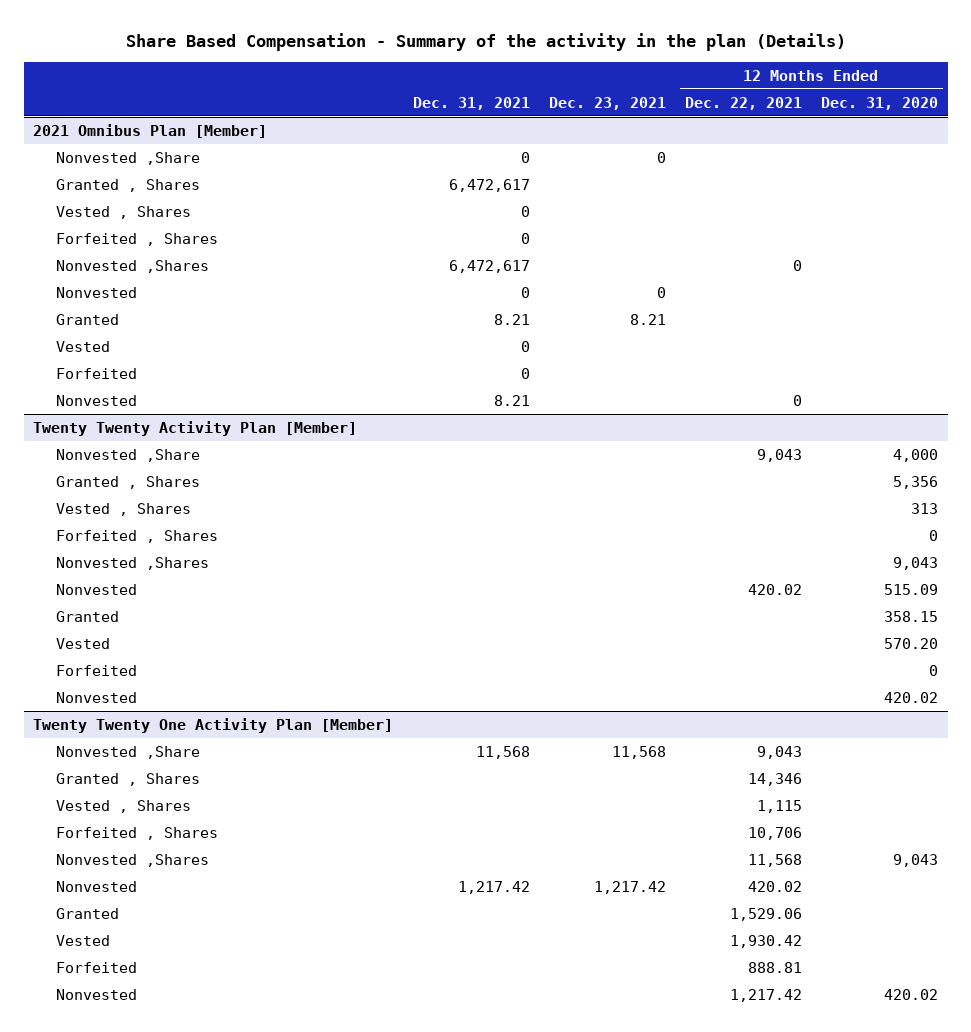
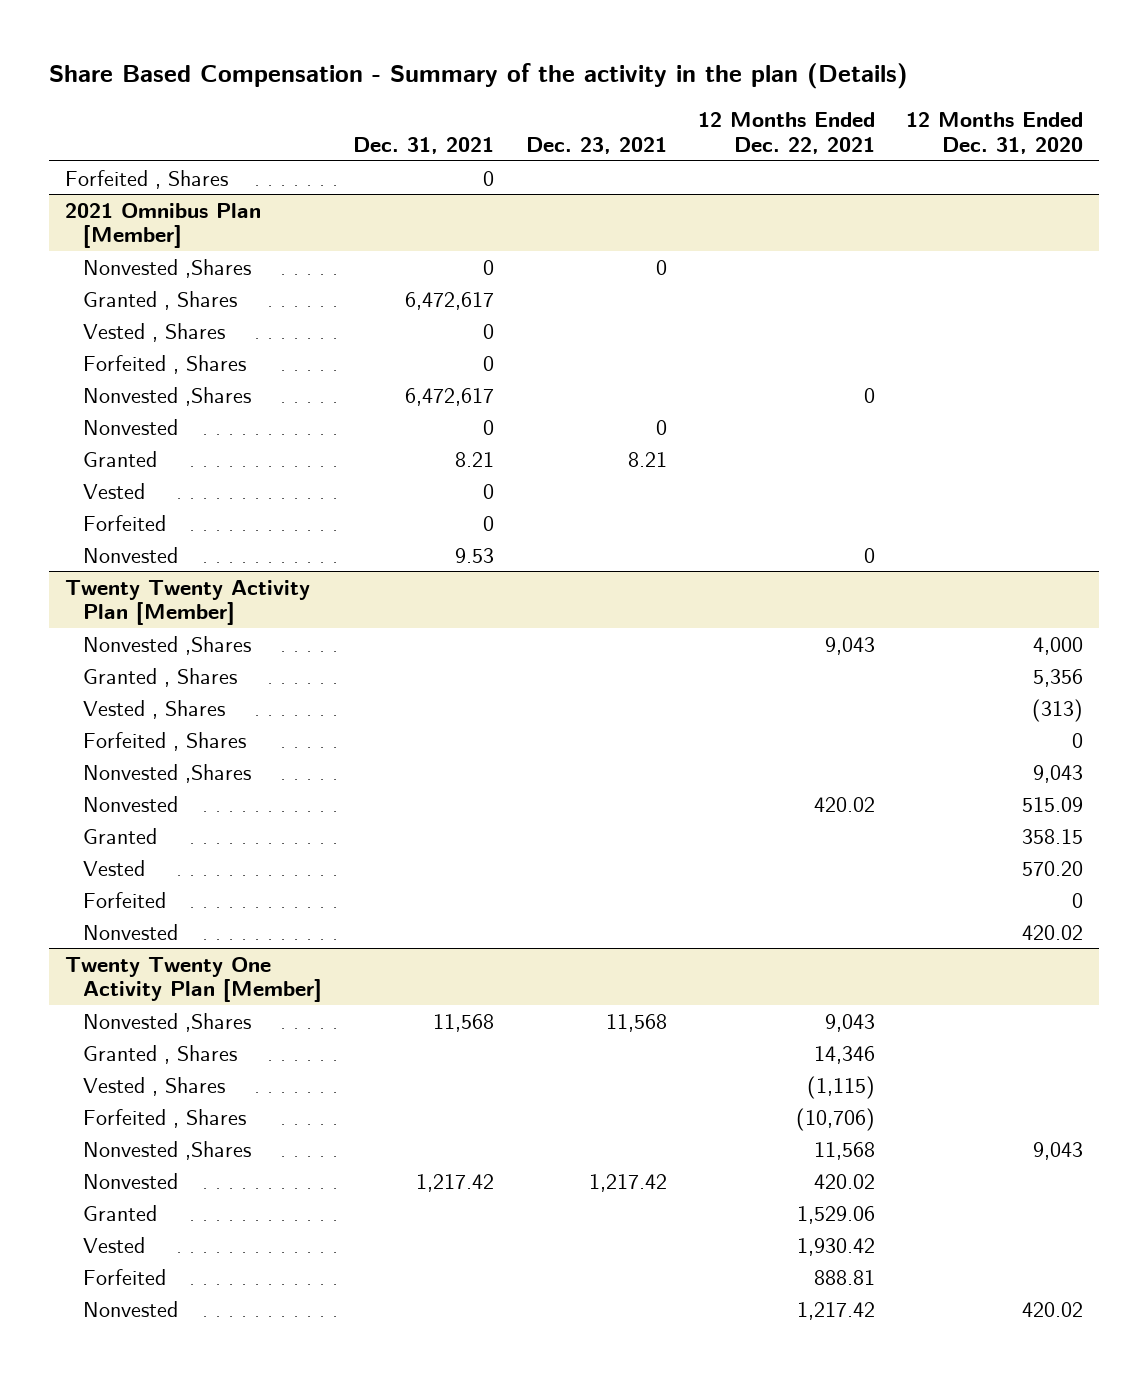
none -> [64,169,228,189] Forfeited , Shares
[55,151,200,165] Nonvested ,Share -> [83,258,252,278] Nonvested ,Shares
[493,394,530,406] 8.21 -> [455,547,495,563] 9.53
[55,448,200,462] Nonvested ,Share -> [83,635,252,655] Nonvested ,Shares
[910,502,938,514] 313 -> [1032,698,1084,722] (313)
[55,745,200,759] Nonvested ,Share -> [83,1012,252,1032] Nonvested ,Shares
[756,799,802,813] 1,115 -> [807,1075,876,1099] (1,115)
[747,826,802,840] 10,706 -> [796,1107,876,1131] (10,706)

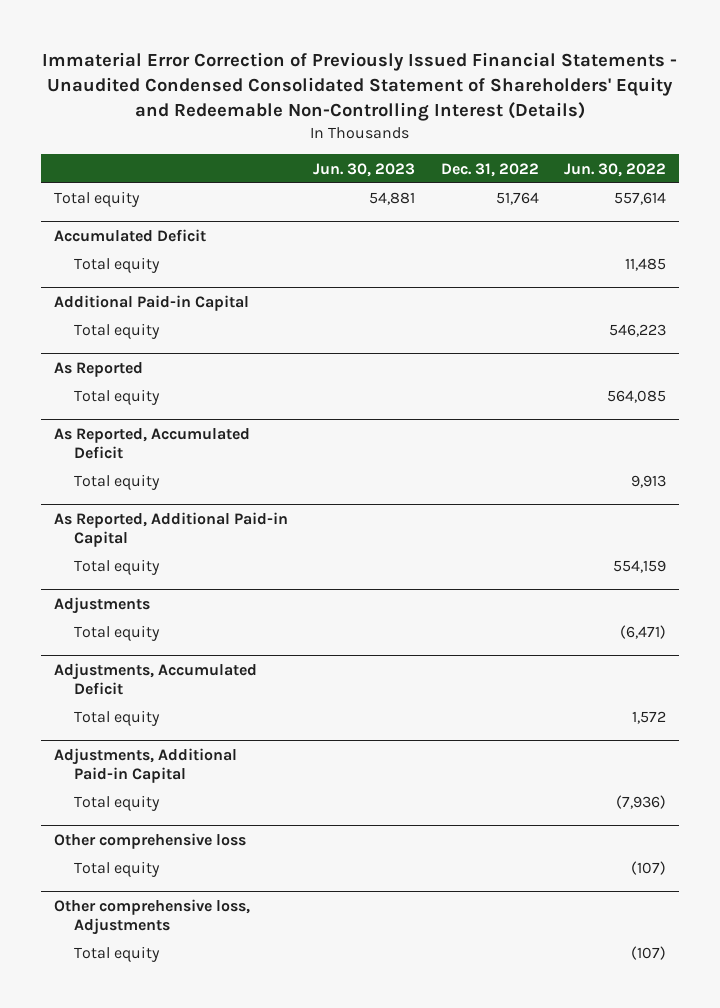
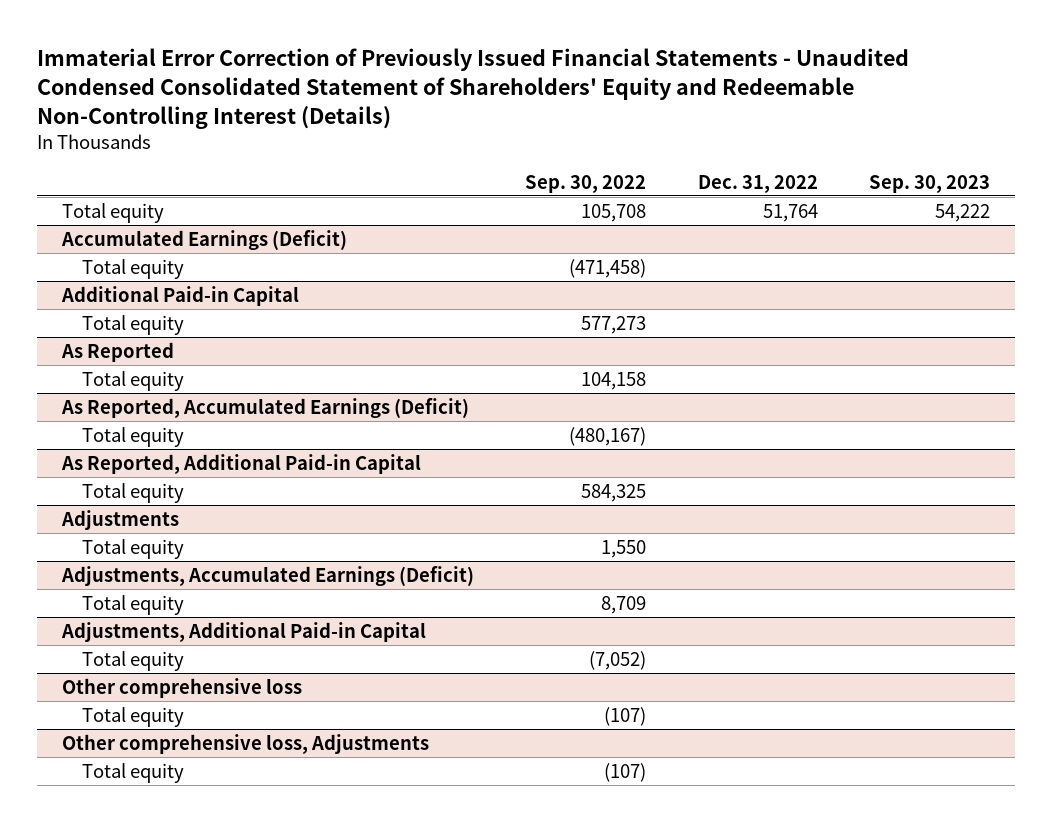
[313,162,416,177] Jun. 30, 2023 -> none
[564,162,667,177] Jun. 30, 2022 -> none
none -> [525,174,647,193] Sep. 30, 2022
none -> [868,174,990,193] Sep. 30, 2023
[54,228,207,242] Accumulated Deficit -> [61,229,348,250] Accumulated Earnings (Deficit)
[54,427,251,459] As Reported, Accumulated Deficit -> [61,397,470,418] As Reported, Accumulated Earnings (Deficit)
[54,662,258,695] Adjustments, Accumulated Deficit -> [61,565,475,586] Adjustments, Accumulated Earnings (Deficit)

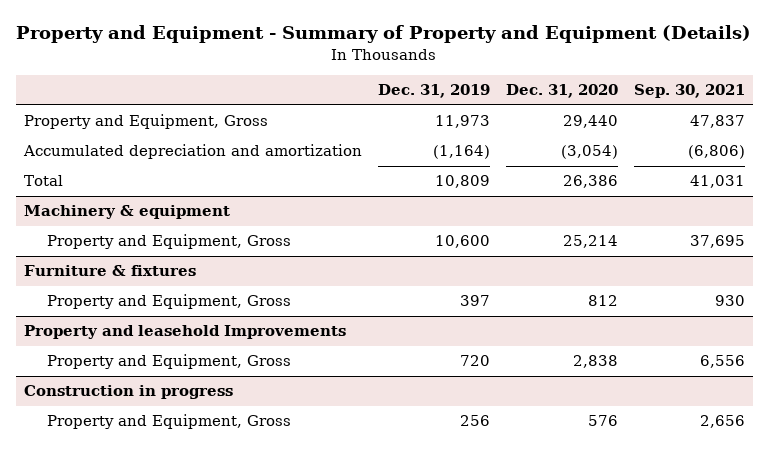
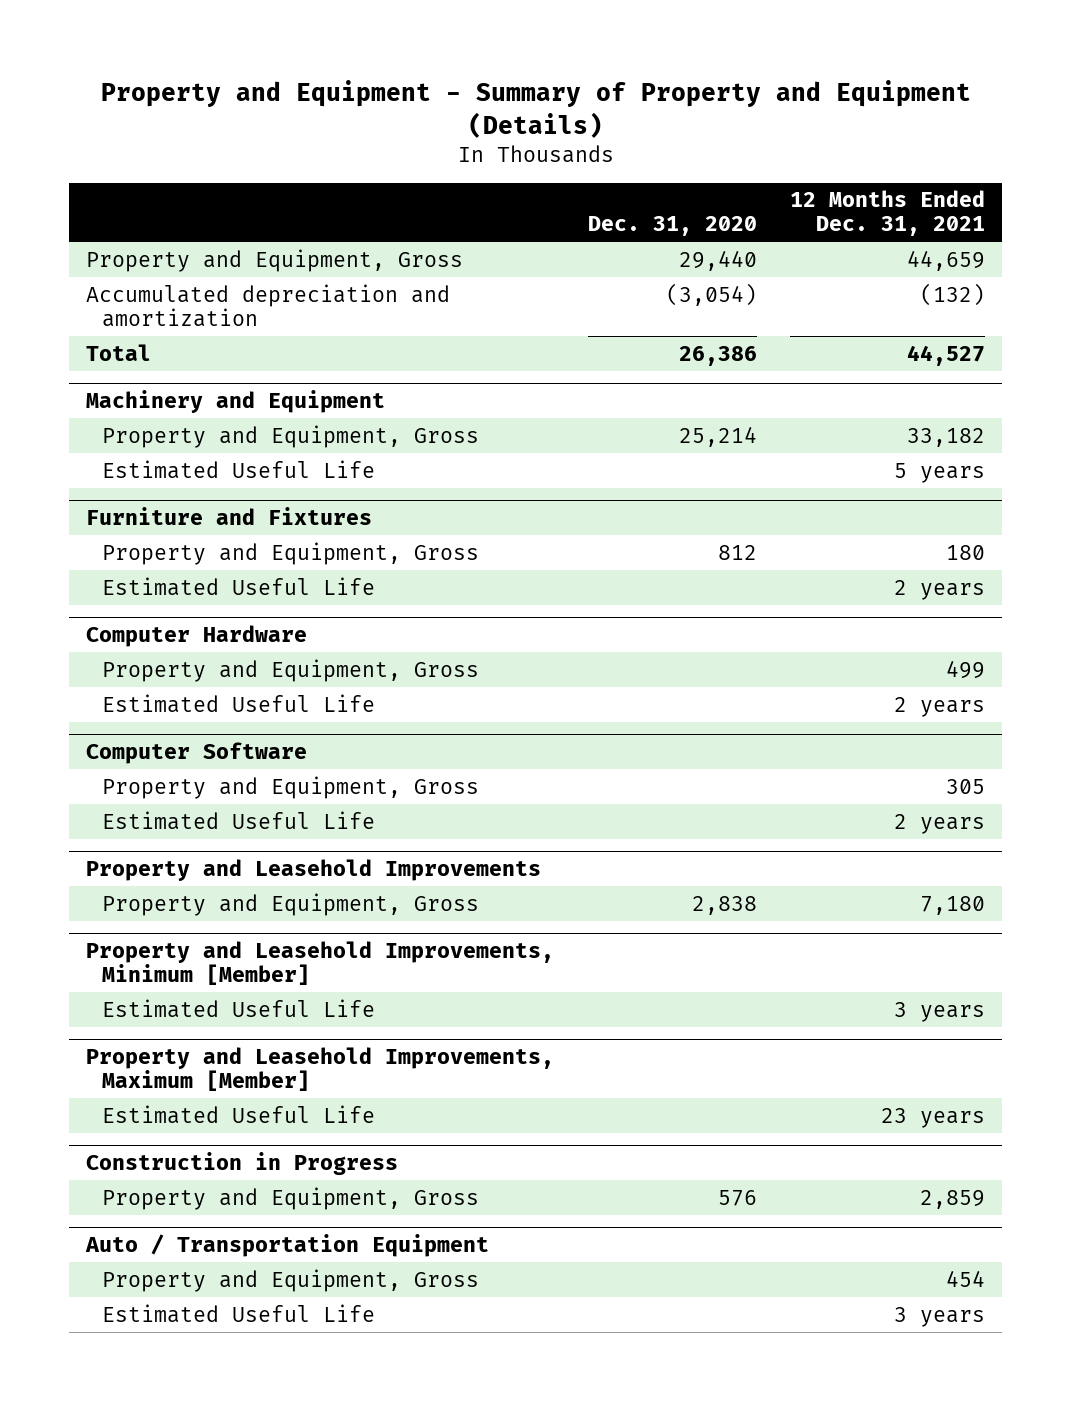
[377,84,490,99] Dec. 31, 2019 -> none
[633,84,745,99] Sep. 30, 2021 -> none
none -> [790,190,986,237] 12 Months Ended Dec. 31, 2021
[23,205,230,220] Machinery & equipment -> [85,389,385,413] Machinery and Equipment
none -> [101,459,375,479] Estimated Useful Life
[23,265,196,277] Furniture & fixtures -> [85,506,372,525] Furniture and Fixtures
none -> [101,576,375,596] Estimated Useful Life
none -> [85,624,307,647] Computer Hardware
none -> [101,658,479,682] Property and Equipment, Gross
none -> [101,693,375,713] Estimated Useful Life
none -> [85,741,307,764] Computer Software
none -> [101,775,479,799] Property and Equipment, Gross
none -> [101,810,375,830] Estimated Useful Life
[23,325,346,340] Property and leasehold Improvements -> [85,858,541,881] Property and Leasehold Improvements
none -> [85,940,554,985] Property and Leasehold Improvements, Minimum [Member]
none -> [101,998,375,1018] Estimated Useful Life
none -> [85,1046,554,1091] Property and Leasehold Improvements, Maximum [Member]
none -> [101,1104,375,1124] Estimated Useful Life
[23,385,233,400] Construction in progress -> [85,1151,398,1175] Construction in Progress
none -> [84,1233,489,1257] Auto / Transportation Equipment
none -> [101,1268,479,1292] Property and Equipment, Gross
none -> [101,1303,375,1323] Estimated Useful Life

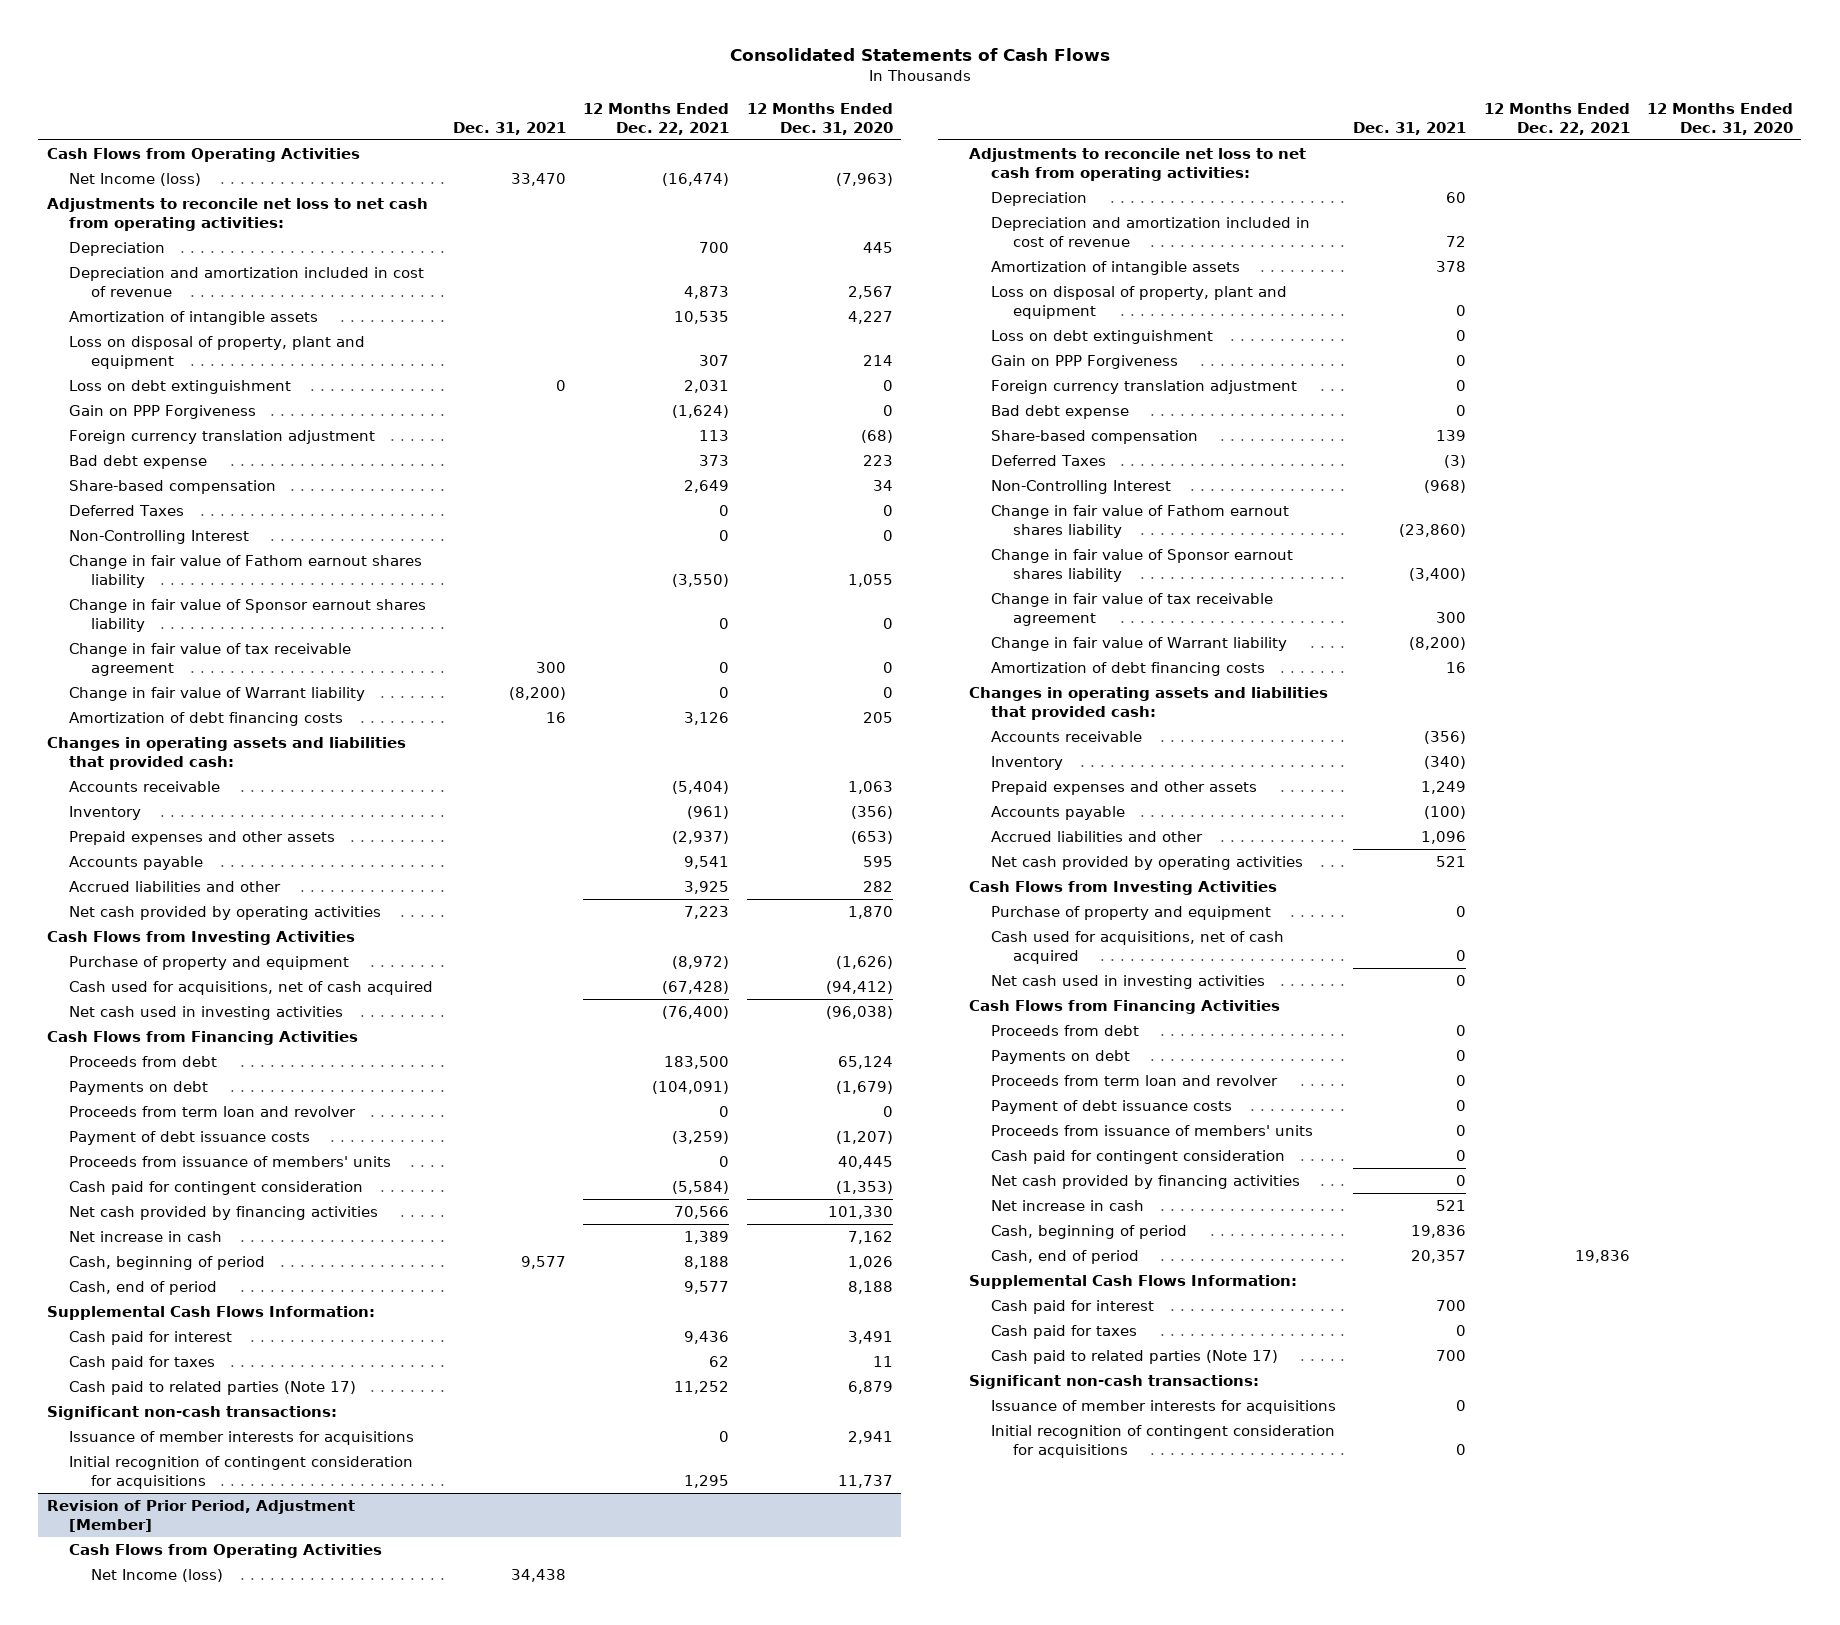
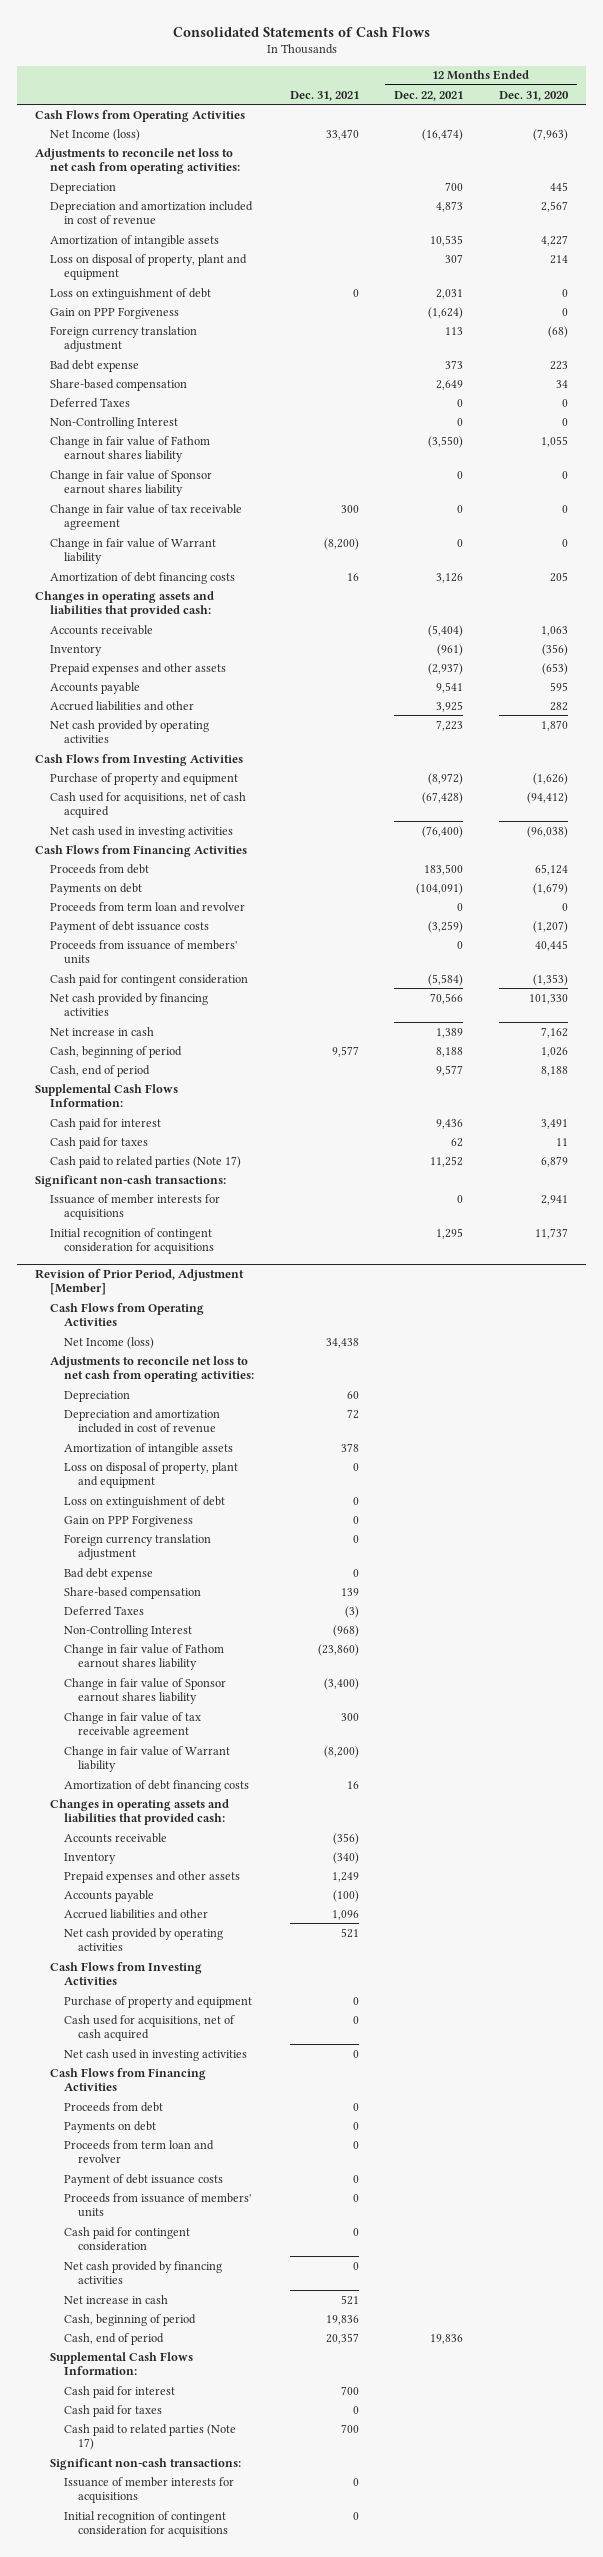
[68,379,291,394] Loss on debt extinguishment -> [49,287,211,300] Loss on extinguishment of debt
[991,329,1214,344] Loss on debt extinguishment -> [63,1495,225,1508] Loss on extinguishment of debt

